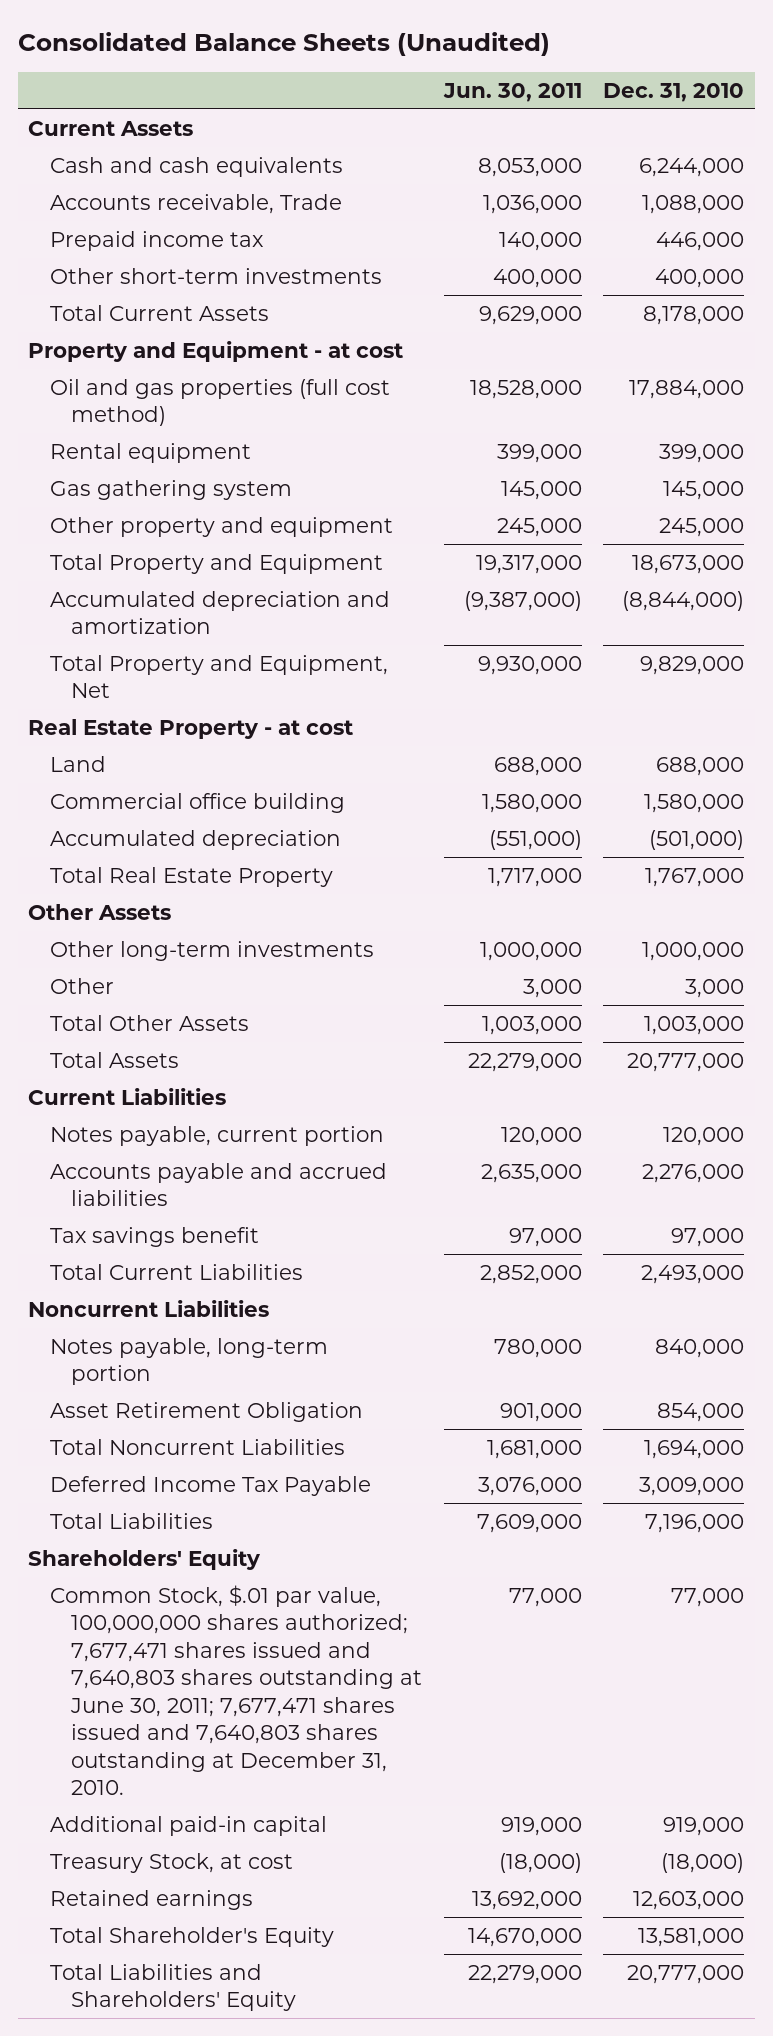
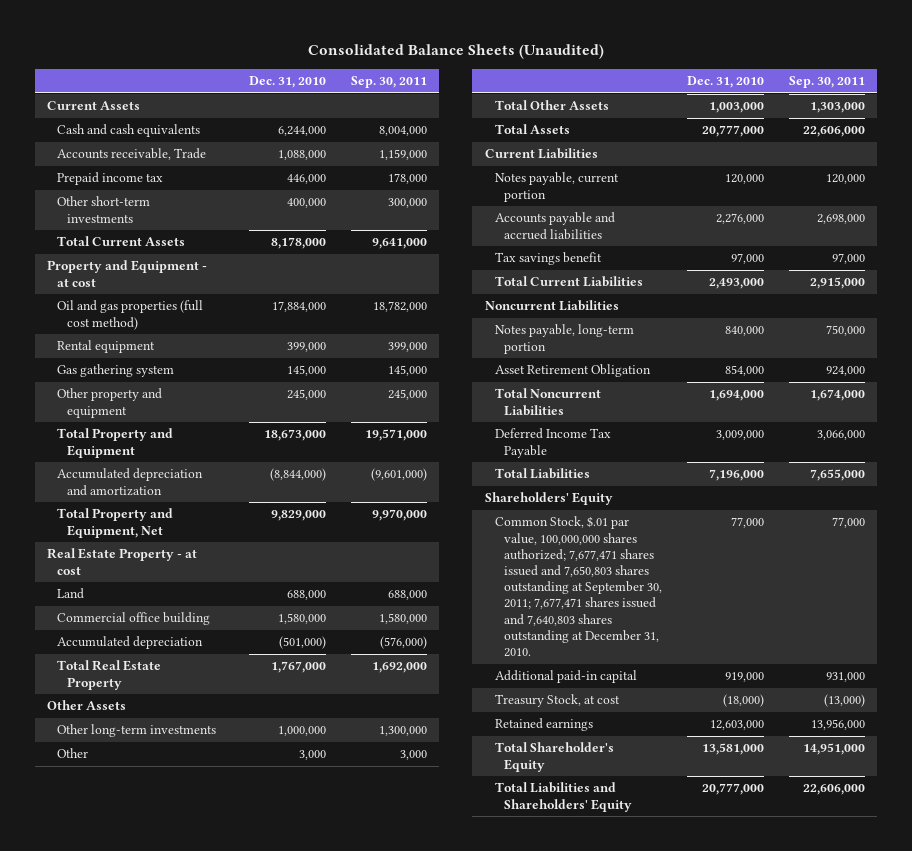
[442,82,582,102] Jun. 30, 2011 -> none
none -> [350,75,427,88] Sep. 30, 2011
[49,1584,422,1796] Common Stock, $.01 par value, 100,000,000 shares authorized; 7,677,471 shares issued and 7,640,803 shares outstanding at June 30, 2011; 7,677,471 shares issued and 7,640,803 shares outstanding at December 31, 2010. -> [494,516,663,658] Common Stock, $.01 par value, 100,000,000 shares authorized; 7,677,471 shares issued and 7,650,803 shares outstanding at September 30, 2011; 7,677,471 shares issued and 7,640,803 shares outstanding at December 31, 2010.

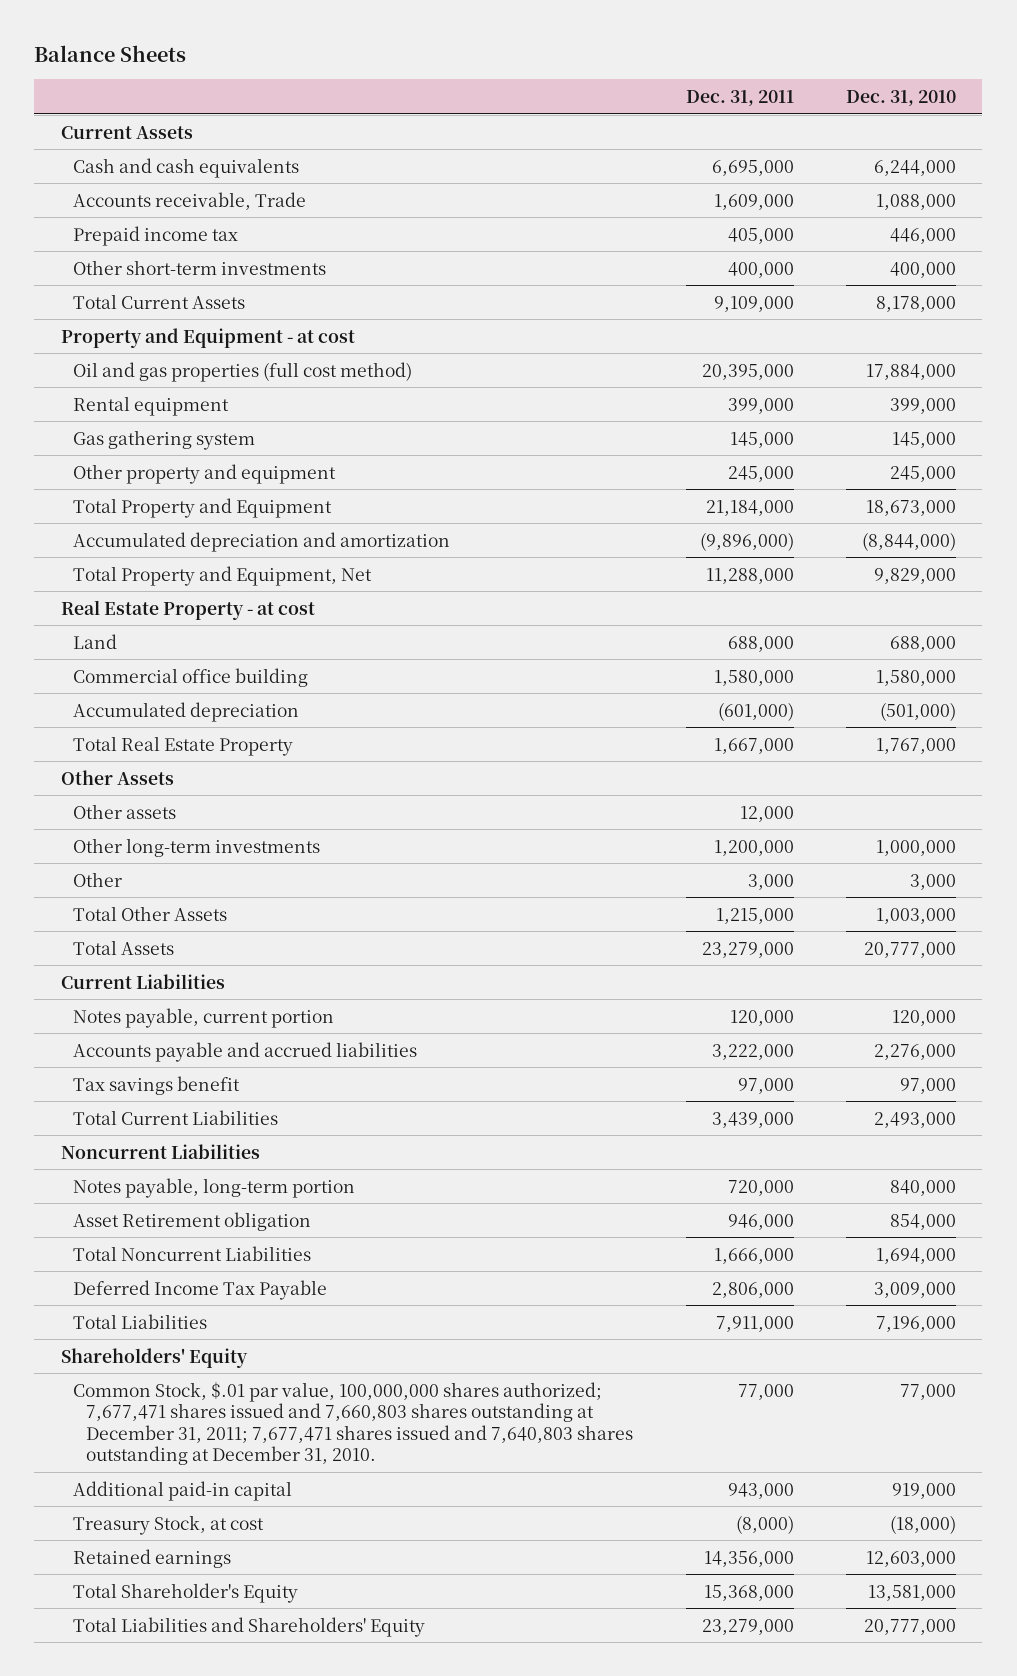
[307,44,604,60] Consolidated Balance Sheets (Unaudited) -> [34,44,187,62] Balance Sheets
[350,75,427,88] Sep. 30, 2011 -> none
none -> [685,89,794,106] Dec. 31, 2011
none -> [73,803,177,819] Other assets
[494,364,651,378] Asset Retirement Obligation -> [73,1211,312,1231] Asset Retirement obligation
[494,516,663,658] Common Stock, $.01 par value, 100,000,000 shares authorized; 7,677,471 shares issued and 7,650,803 shares outstanding at September 30, 2011; 7,677,471 shares issued and 7,640,803 shares outstanding at December 31, 2010. -> [73,1381,634,1466] Common Stock, $.01 par value, 100,000,000 shares authorized; 7,677,471 shares issued and 7,660,803 shares outstanding at December 31, 2011; 7,677,471 shares issued and 7,640,803 shares outstanding at December 31, 2010.

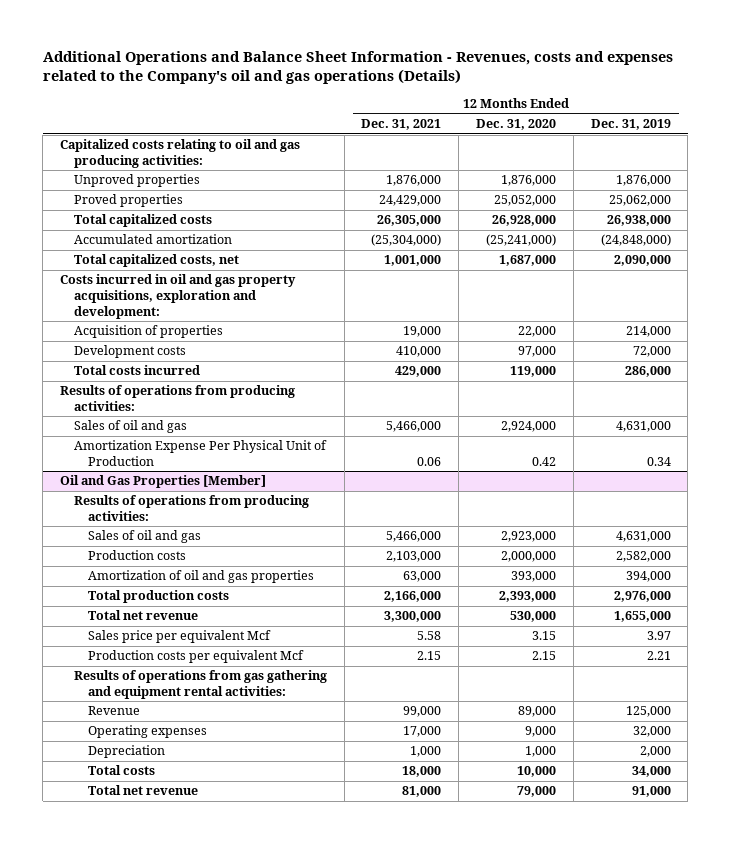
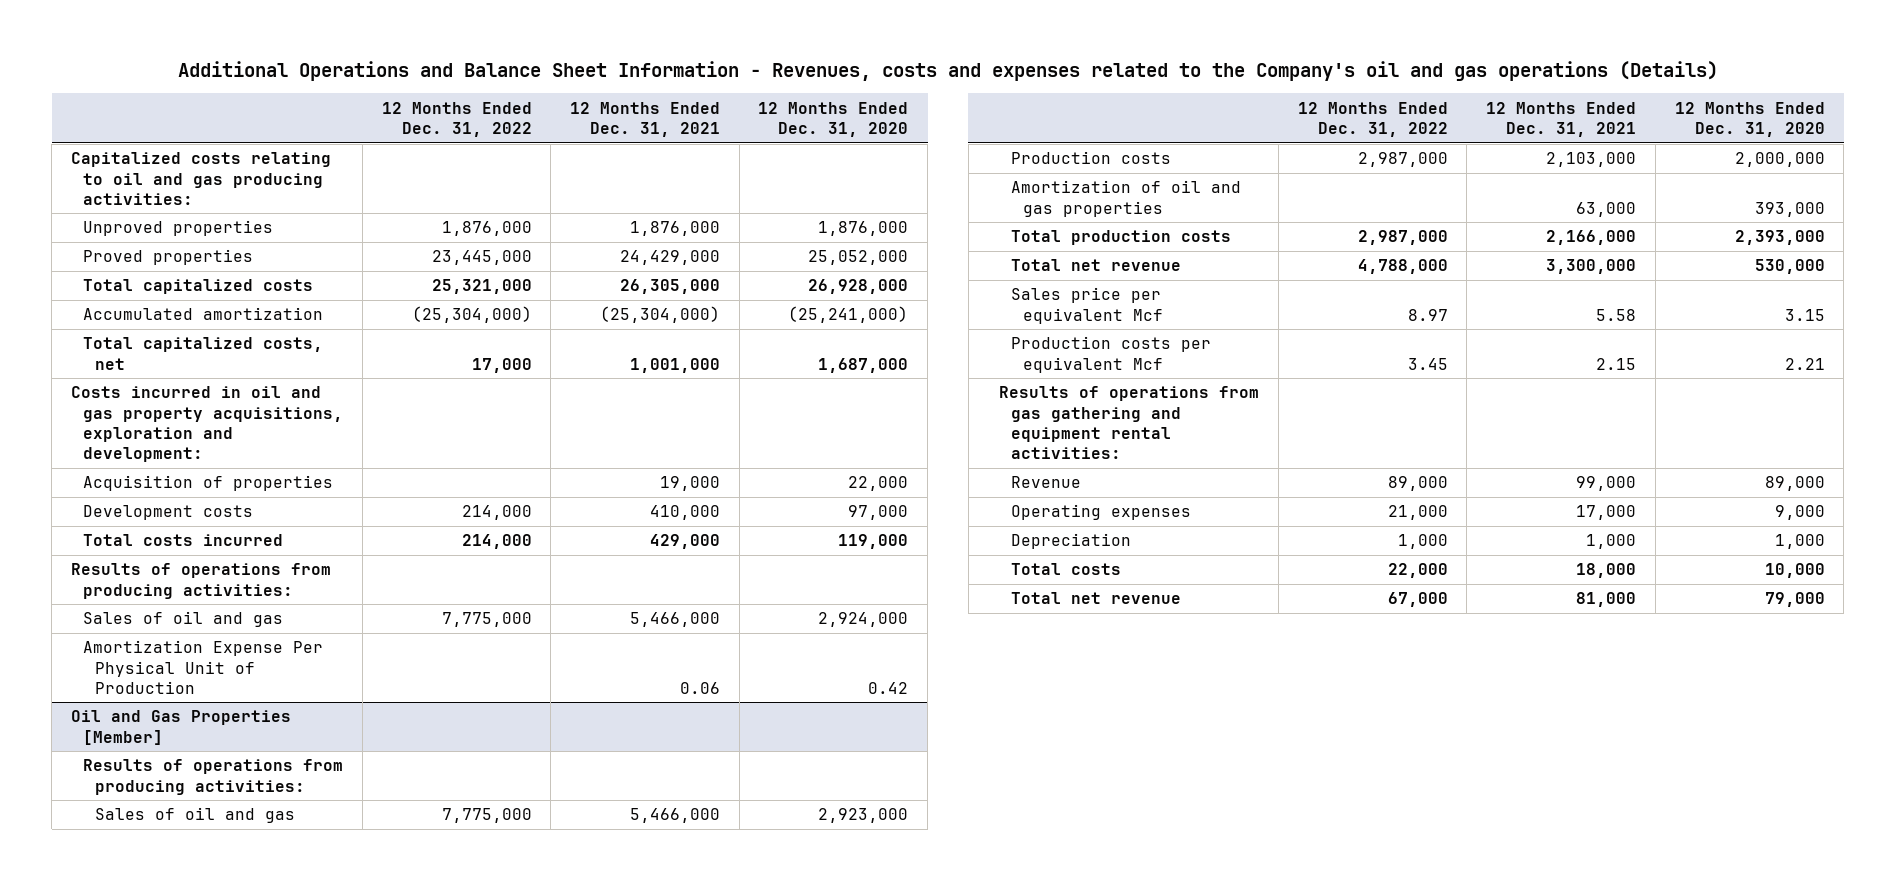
[590,119,671,131] Dec. 31, 2019 -> none
none -> [381,101,532,137] 12 Months Ended Dec. 31, 2022
[532,651,557,661] 2.15 -> [1784,357,1825,370] 2.21

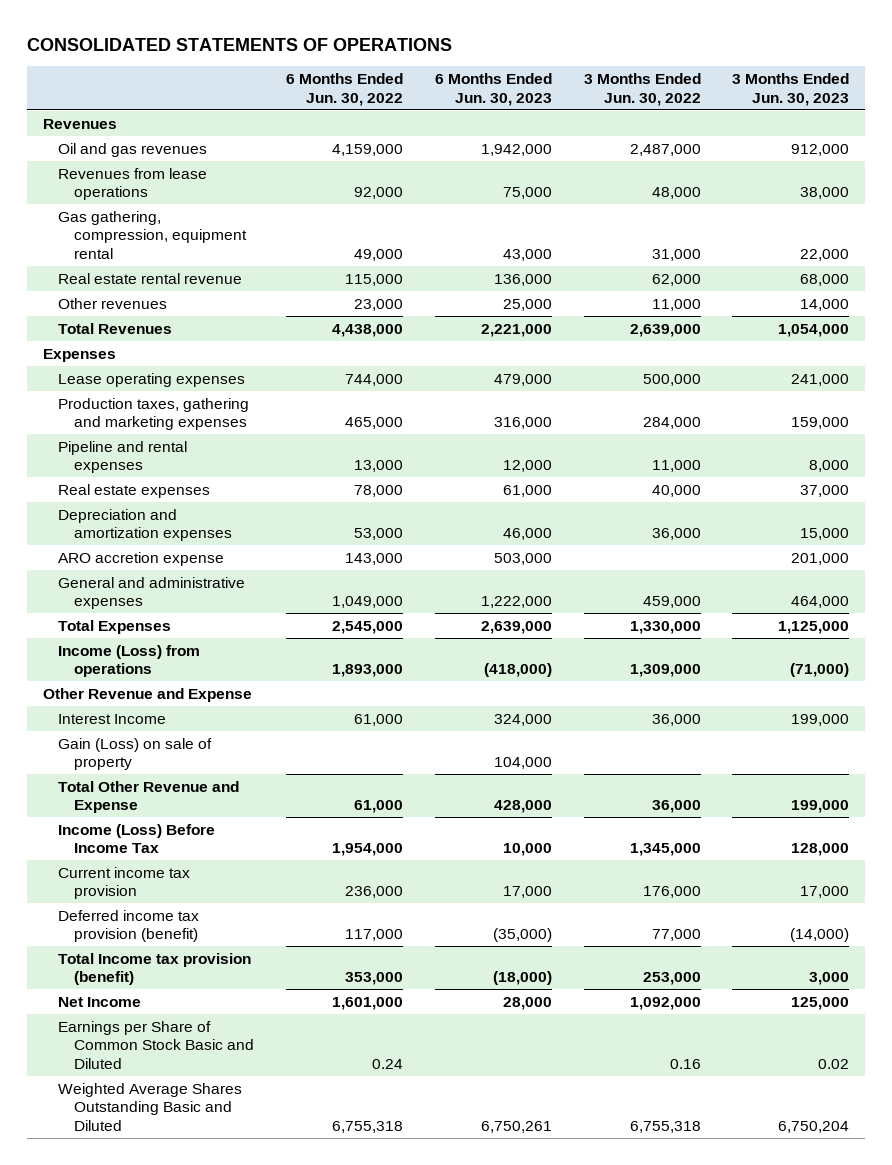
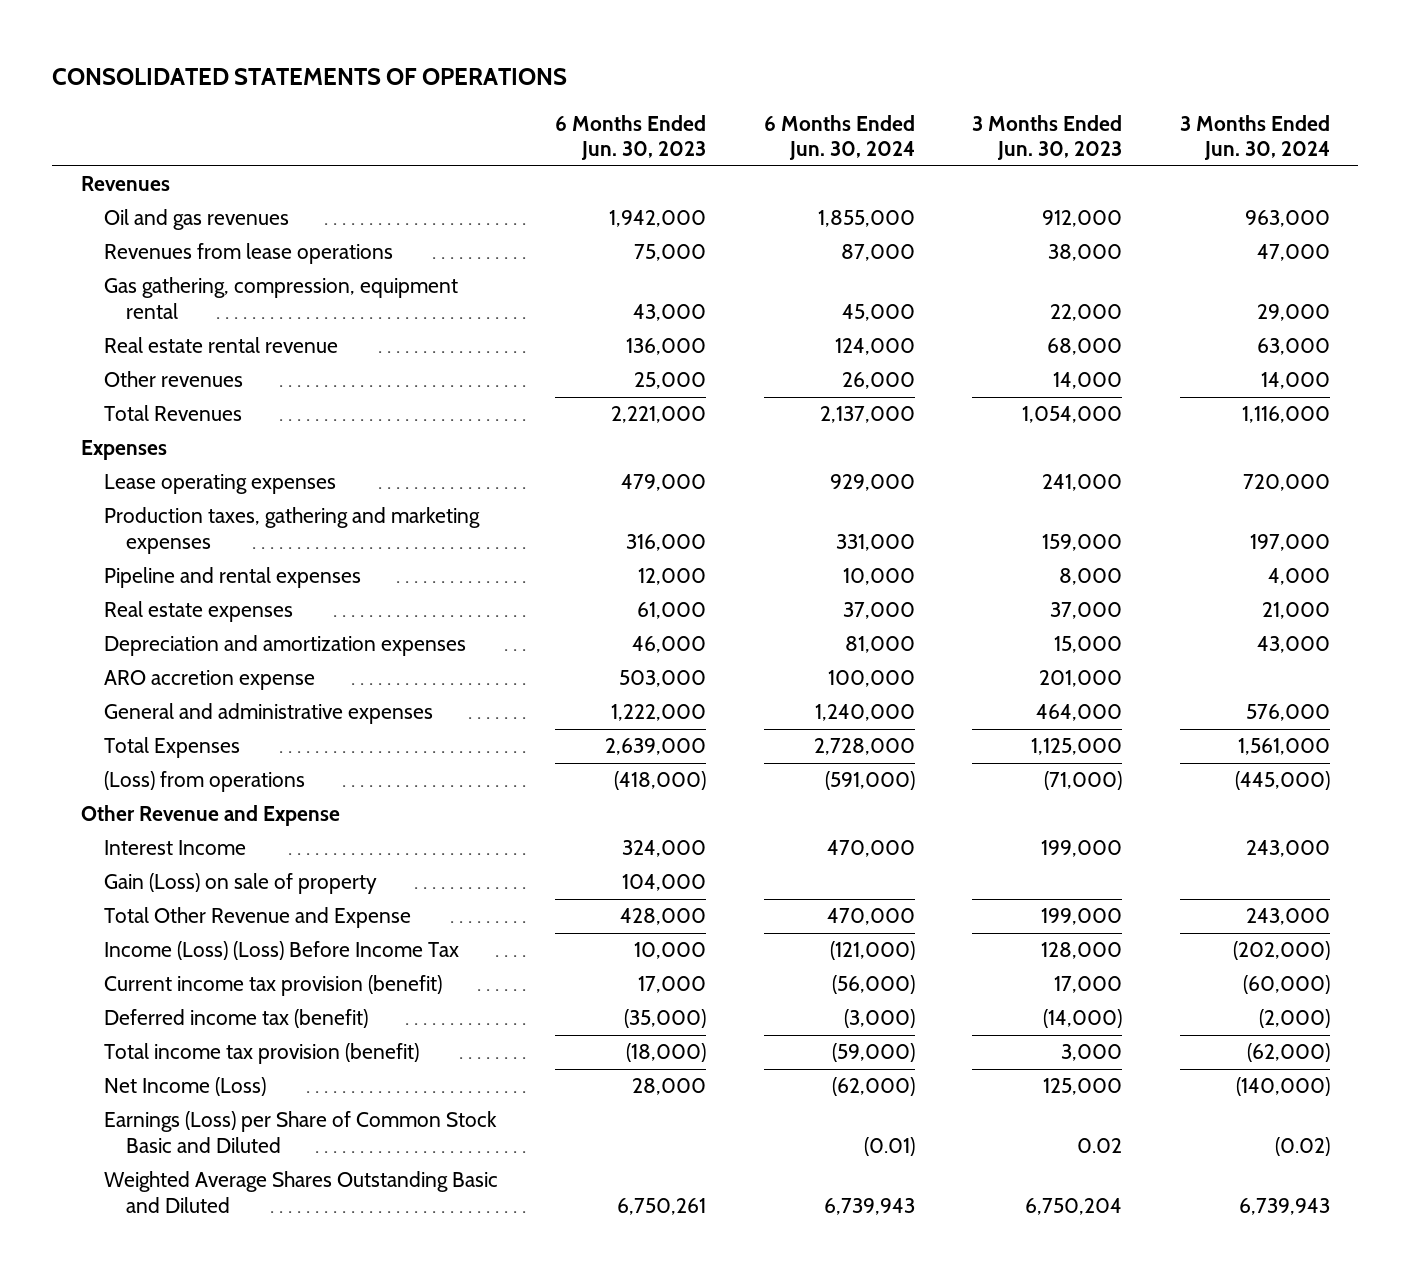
[285,73,403,106] 6 Months Ended Jun. 30, 2022 -> none
[583,73,701,106] 3 Months Ended Jun. 30, 2022 -> none
none -> [763,114,915,160] 6 Months Ended Jun. 30, 2024
none -> [1179,114,1330,160] 3 Months Ended Jun. 30, 2024
[58,644,201,678] Income (Loss) from operations -> [103,771,305,793] (Loss) from operations
[58,823,216,854] Income (Loss) Before Income Tax -> [103,941,459,961] Income (Loss) (Loss) Before Income Tax
[58,866,191,900] Current income tax provision -> [103,975,442,997] Current income tax provision (benefit)
[58,909,200,943] Deferred income tax provision (benefit) -> [103,1009,368,1029] Deferred income tax (benefit)
[58,952,252,986] Total Income tax provision (benefit) -> [103,1043,419,1065] Total income tax provision (benefit)
[58,996,142,1007] Net Income -> [103,1077,266,1097] Net Income (Loss)
[58,1020,255,1069] Earnings per Share of Common Stock Basic and Diluted -> [103,1111,497,1153] Earnings (Loss) per Share of Common Stock Basic and Diluted

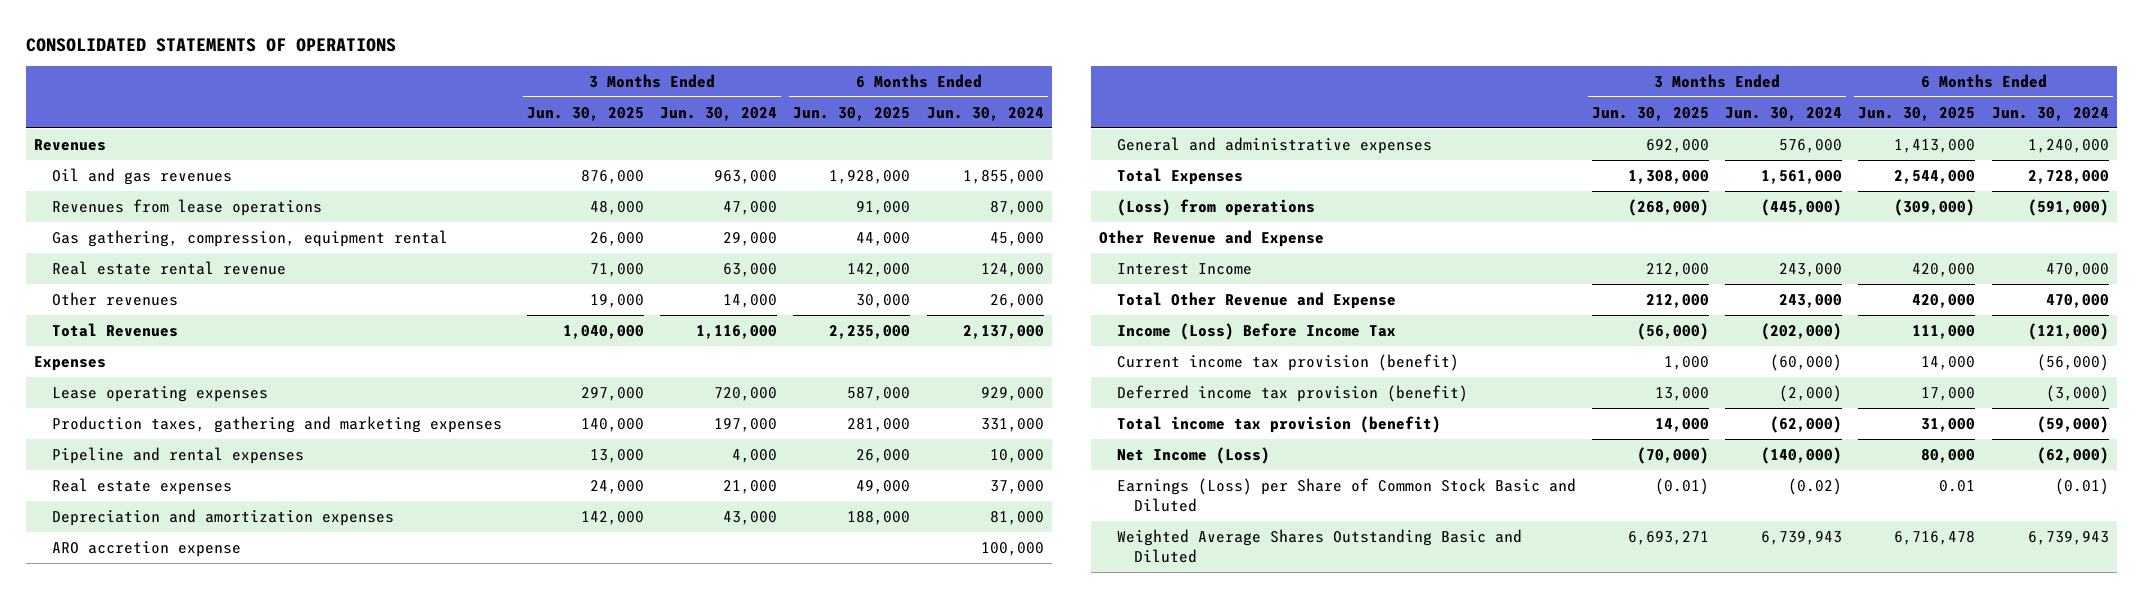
[555,114,707,160] 6 Months Ended Jun. 30, 2023 -> none
[972,114,1123,160] 3 Months Ended Jun. 30, 2023 -> none
none -> [526,106,644,121] Jun. 30, 2025
none -> [793,106,911,121] Jun. 30, 2025
[103,873,377,895] Gain (Loss) on sale of property -> none
[103,941,459,961] Income (Loss) (Loss) Before Income Tax -> [1116,322,1396,340] Income (Loss) Before Income Tax
[103,1009,368,1029] Deferred income tax (benefit) -> [1116,384,1468,402] Deferred income tax provision (benefit)

